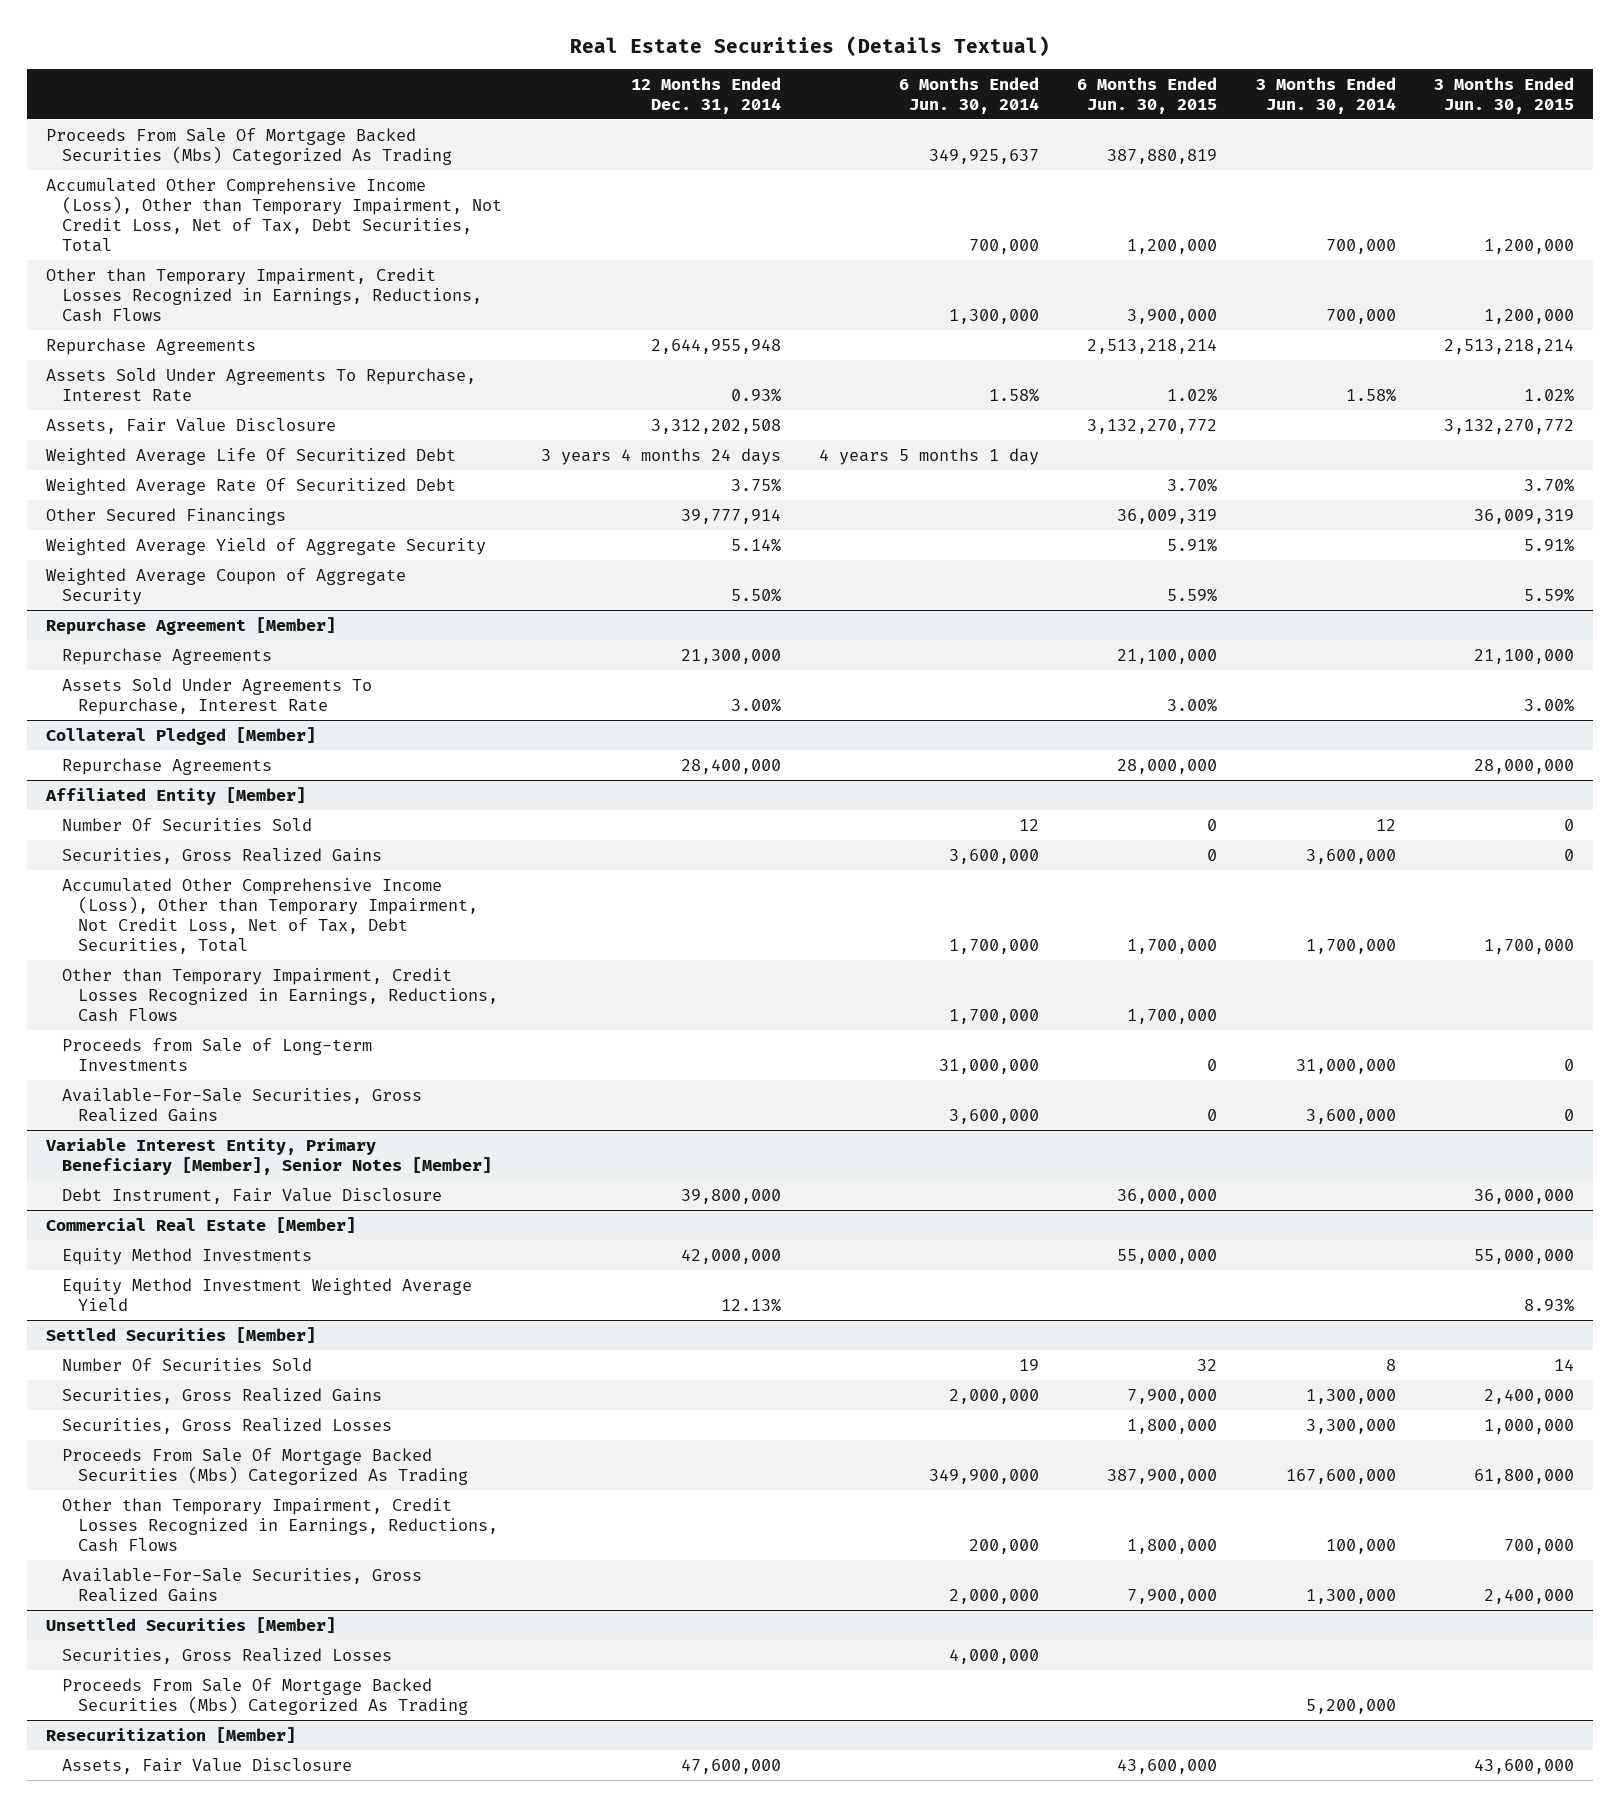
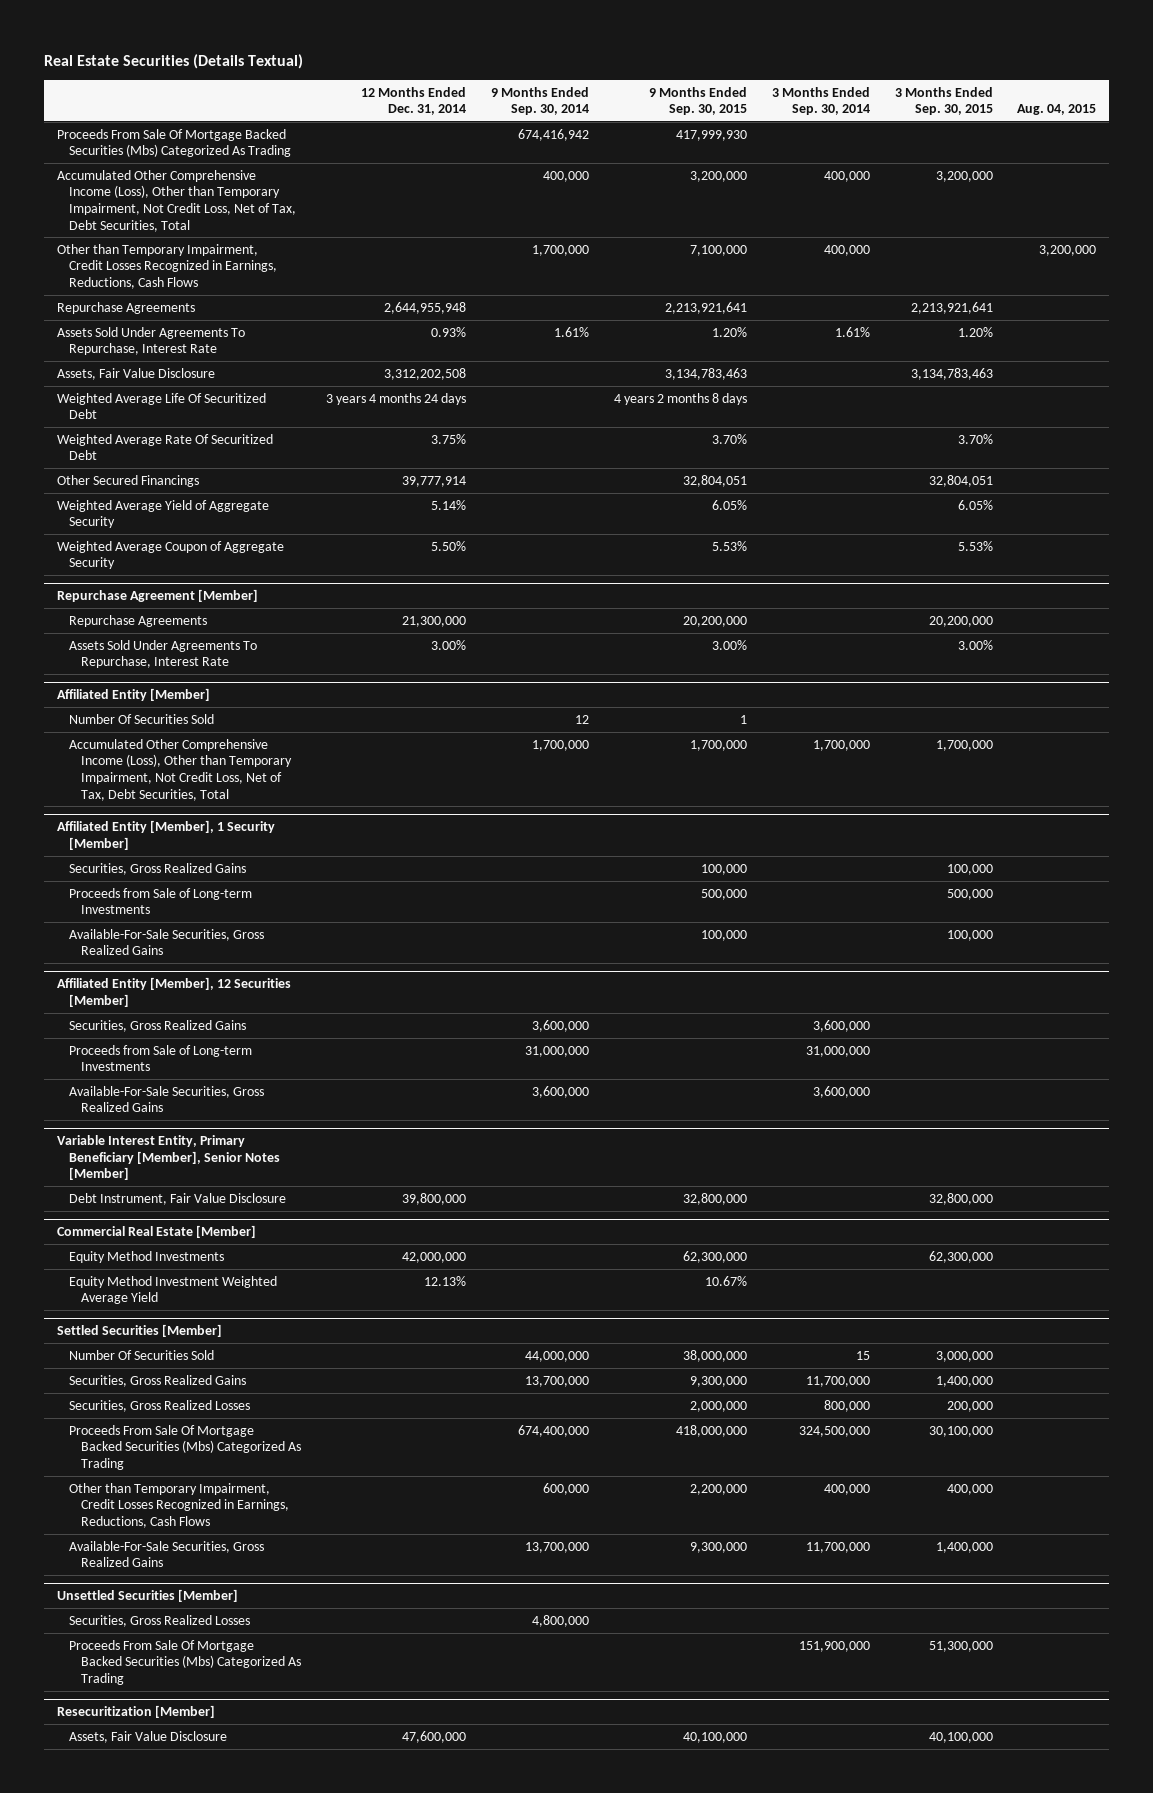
[899,76,1040,114] 6 Months Ended Jun. 30, 2014 -> none
[1077,76,1218,114] 6 Months Ended Jun. 30, 2015 -> none
[1255,76,1396,114] 3 Months Ended Jun. 30, 2014 -> none
[1434,76,1575,114] 3 Months Ended Jun. 30, 2015 -> none
none -> [490,86,589,116] 9 Months Ended Sep. 30, 2014
none -> [648,86,747,116] 9 Months Ended Sep. 30, 2015
none -> [771,86,870,116] 3 Months Ended Sep. 30, 2014
none -> [894,86,993,116] 3 Months Ended Sep. 30, 2015
none -> [1017,104,1097,116] Aug. 04, 2015
[46,726,317,745] Collateral Pledged [Member] -> none
[62,757,273,775] Repurchase Agreements -> none
[62,847,383,864] Securities, Gross Realized Gains -> none
[62,967,499,1022] Other than Temporary Impairment, Credit Losses Recognized in Earnings, Reductions, Cash Flows -> none
[62,1037,373,1071] Proceeds from Sale of Long-term Investments -> none
[62,1087,423,1122] Available-For-Sale Securities, Gross Realized Gains -> none
none -> [56,820,275,850] Affiliated Entity [Member], 1 Security [Member]
none -> [68,862,246,875] Securities, Gross Realized Gains
none -> [68,887,252,915] Proceeds from Sale of Long-term Investments
none -> [68,928,264,956] Available-For-Sale Securities, Gross Realized Gains
none -> [56,977,291,1007] Affiliated Entity [Member], 12 Securities [Member]
none -> [68,1019,246,1032] Securities, Gross Realized Gains
none -> [68,1044,252,1072] Proceeds from Sale of Long-term Investments
none -> [68,1085,264,1113] Available-For-Sale Securities, Gross Realized Gains

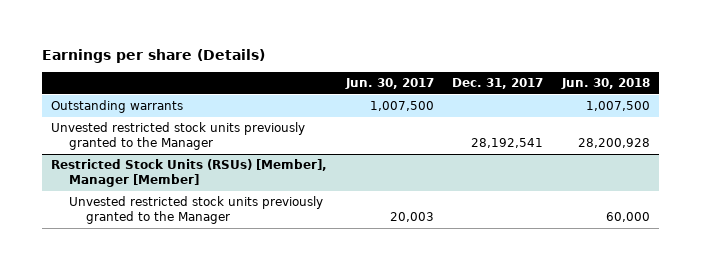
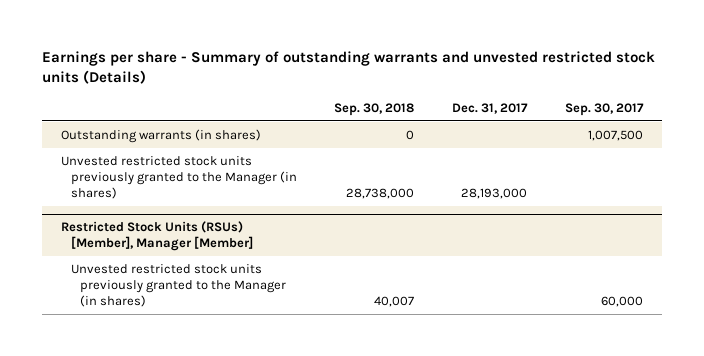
[41,49,265,64] Earnings per share (Details) -> [42,50,656,84] Earnings per share - Summary of outstanding warrants and unvested restricted stock units (Details)
[344,78,434,90] Jun. 30, 2017 -> none
[561,78,651,90] Jun. 30, 2018 -> none
none -> [334,102,415,116] Sep. 30, 2018
none -> [565,102,645,116] Sep. 30, 2017
[51,100,184,114] Outstanding warrants -> [60,128,261,143] Outstanding warrants (in shares)
[51,122,306,151] Unvested restricted stock units previously granted to the Manager -> [60,155,297,200] Unvested restricted stock units previously granted to the Manager (in shares)
[471,138,544,149] 28,192,541 -> [461,188,528,200] 28,193,000
[68,196,323,225] Unvested restricted stock units previously granted to the Manager -> [70,263,287,308] Unvested restricted stock units previously granted to the Manager (in shares)

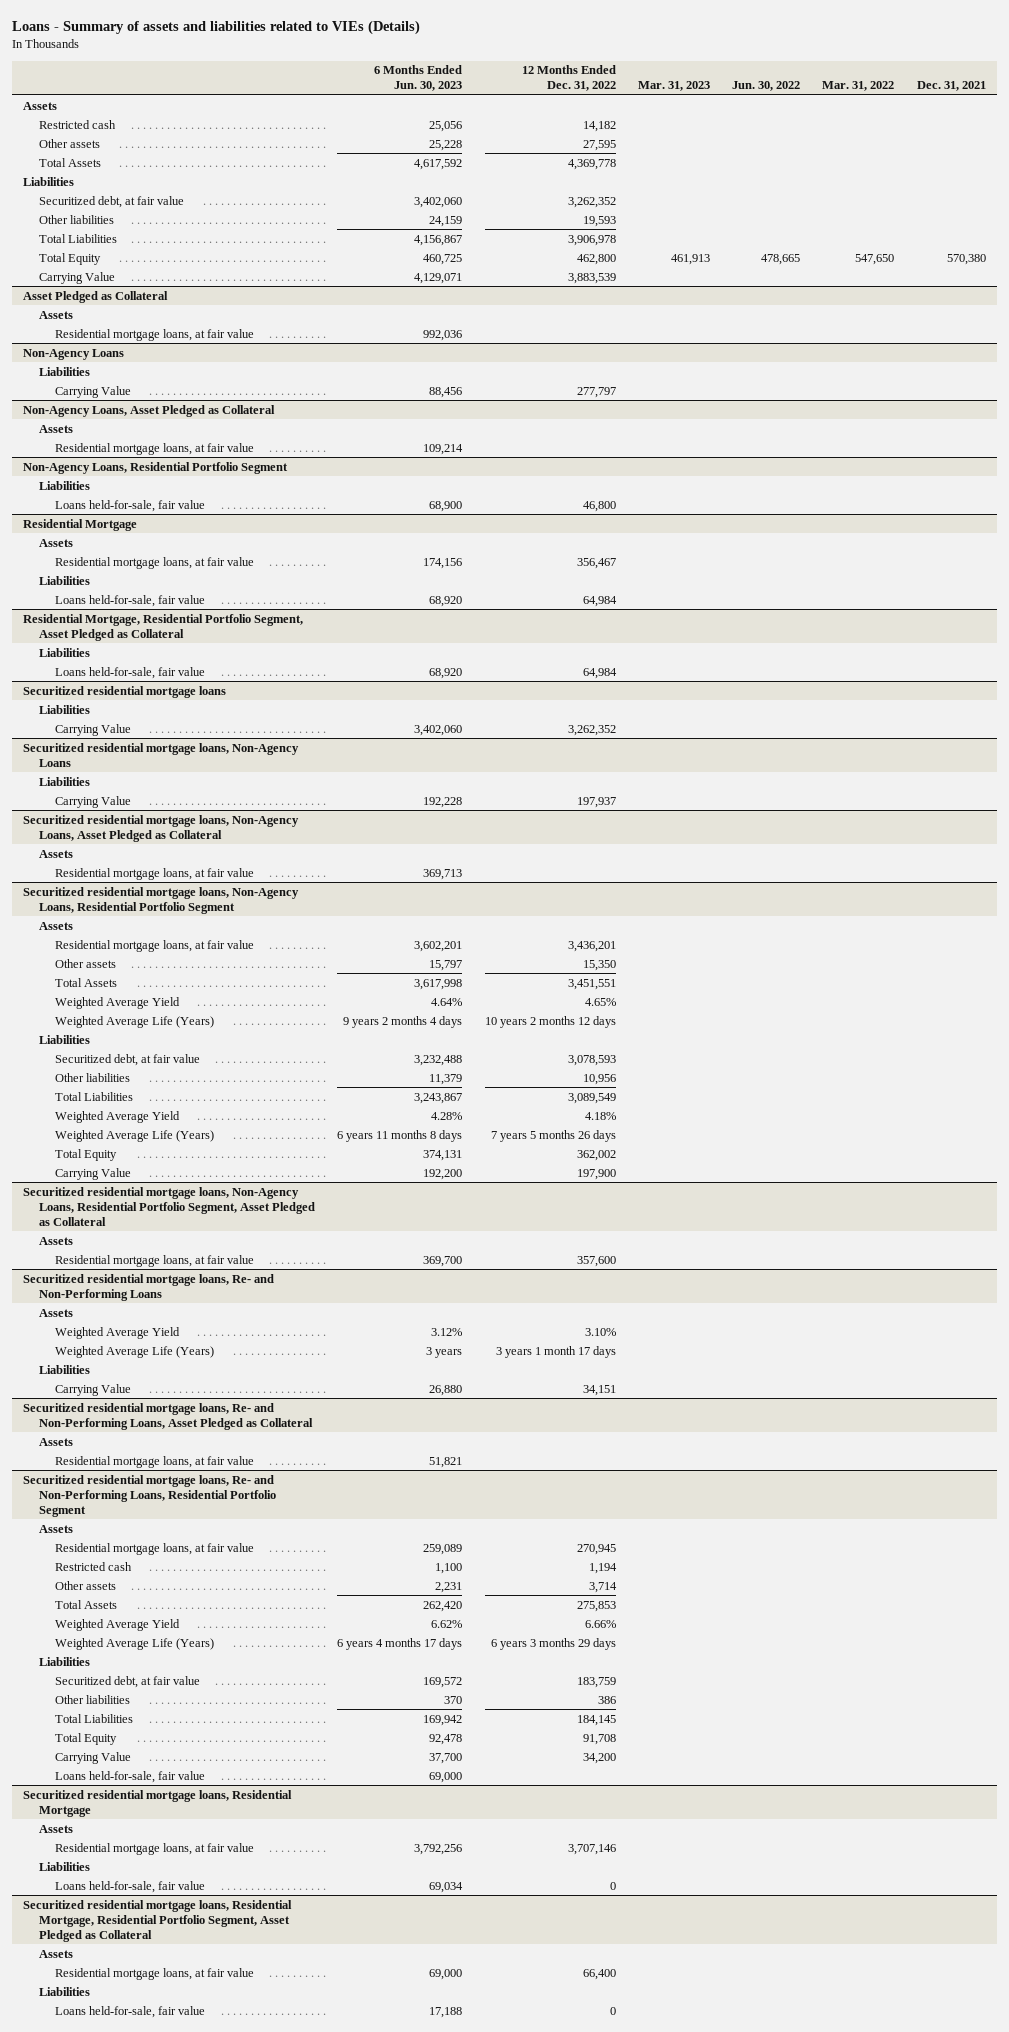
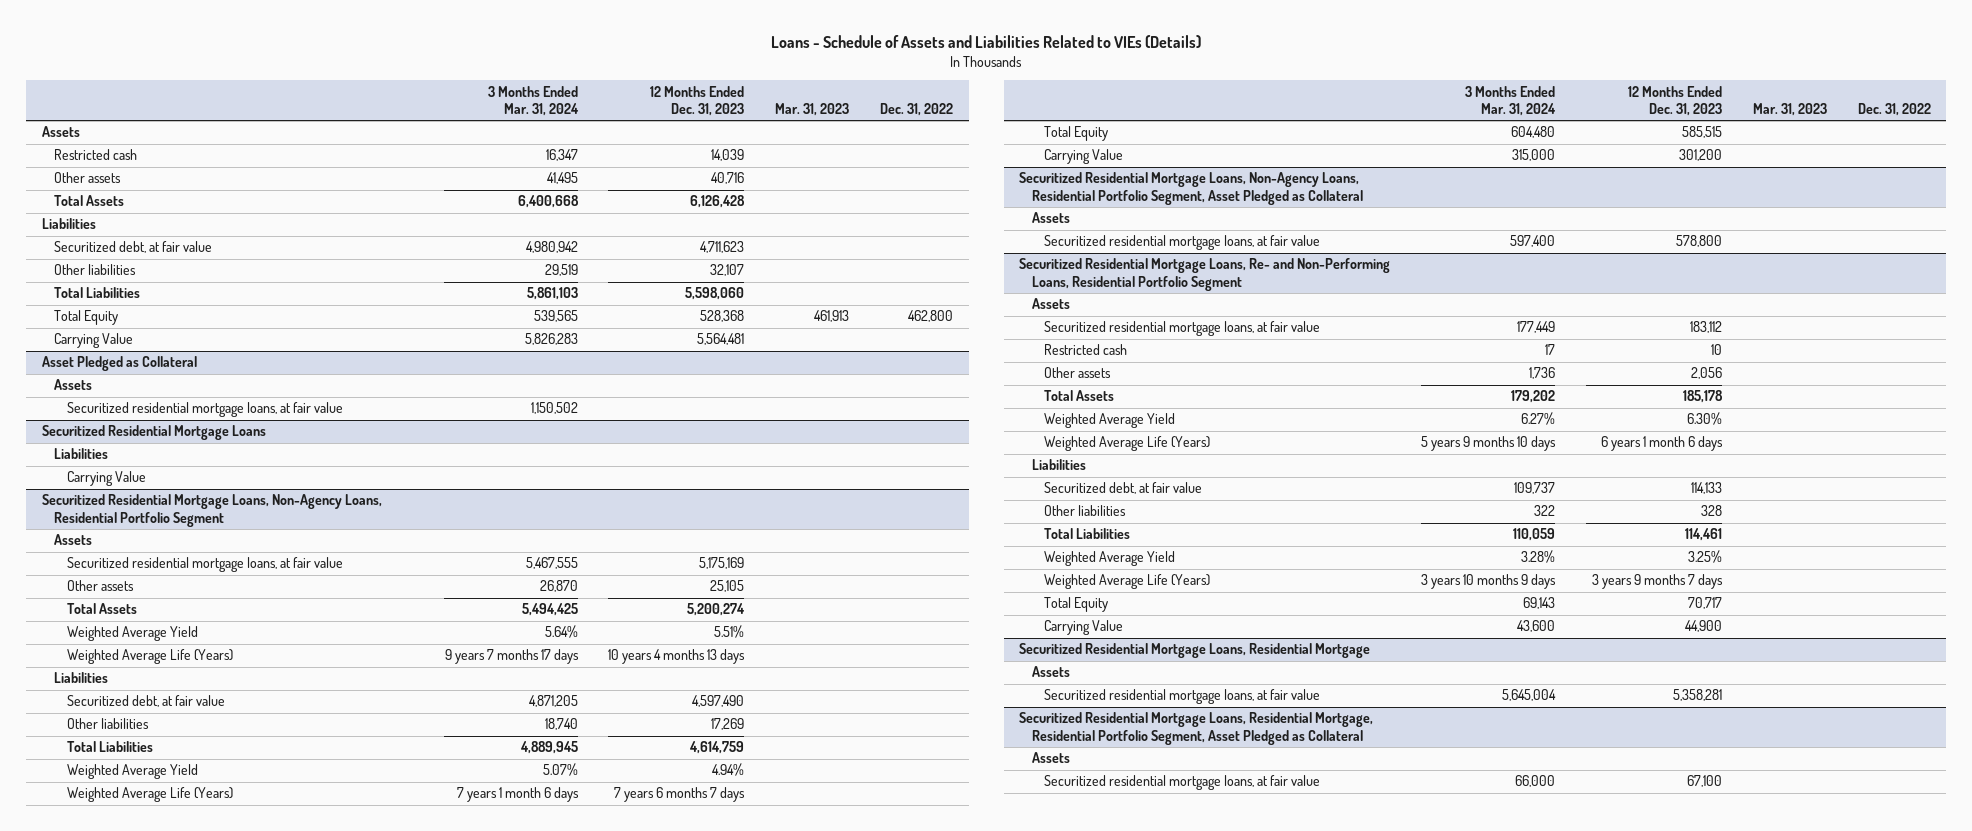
[12,20,421,36] Loans - Summary of assets and liabilities related to VIEs (Details) -> [771,34,1202,48] Loans - Schedule of Assets and Liabilities Related to VIEs (Details)
[374,65,463,92] 6 Months Ended Jun. 30, 2023 -> none
[521,65,616,92] 12 Months Ended Dec. 31, 2022 -> none
[732,81,801,92] Jun. 30, 2022 -> none
[822,81,895,92] Mar. 31, 2022 -> none
[916,81,986,92] Dec. 31, 2021 -> none
none -> [487,85,579,117] 3 Months Ended Mar. 31, 2024
none -> [650,85,745,117] 12 Months Ended Dec. 31, 2023
none -> [880,103,954,117] Dec. 31, 2022
[23,348,125,360] Non-Agency Loans -> none
[39,366,91,376] Liabilities -> none
[55,385,132,398] Carrying Value -> none
[23,404,276,417] Non-Agency Loans, Asset Pledged as Collateral -> none
[39,424,74,433] Assets -> none
[55,442,255,455] Residential mortgage loans, at fair value -> none
[23,461,289,474] Non-Agency Loans, Residential Portfolio Segment -> none
[39,480,91,490] Liabilities -> none
[55,499,206,512] Loans held-for-sale, fair value -> none
[23,518,138,531] Residential Mortgage -> none
[39,538,74,547] Assets -> none
[55,556,255,569] Residential mortgage loans, at fair value -> none
[39,575,91,585] Liabilities -> none
[55,594,206,607] Loans held-for-sale, fair value -> none
[23,613,304,641] Residential Mortgage, Residential Portfolio Segment, Asset Pledged as Collateral -> none
[39,647,91,657] Liabilities -> none
[55,666,206,679] Loans held-for-sale, fair value -> none
[55,328,255,341] Residential mortgage loans, at fair value -> [66,402,343,418] Securitized residential mortgage loans, at fair value
[23,685,227,698] Securitized residential mortgage loans -> [41,425,266,441] Securitized Residential Mortgage Loans
[23,742,300,767] Securitized residential mortgage loans, Non-Agency Loans -> none
[39,776,91,786] Liabilities -> none
[55,795,132,808] Carrying Value -> none
[23,814,300,842] Securitized residential mortgage loans, Non-Agency Loans, Asset Pledged as Collateral -> none
[39,849,74,858] Assets -> none
[55,867,255,880] Residential mortgage loans, at fair value -> none
[23,886,300,914] Securitized residential mortgage loans, Non-Agency Loans, Residential Portfolio Segment -> [41,494,382,527] Securitized Residential Mortgage Loans, Non-Agency Loans, Residential Portfolio Segment
[55,939,255,952] Residential mortgage loans, at fair value -> [66,557,343,573] Securitized residential mortgage loans, at fair value
[23,1186,316,1226] Securitized residential mortgage loans, Non-Agency Loans, Residential Portfolio Segment, Asset Pledged as Collateral -> [1018,172,1363,205] Securitized Residential Mortgage Loans, Non-Agency Loans, Residential Portfolio Segment, Asset Pledged as Collateral
[23,1273,275,1301] Securitized residential mortgage loans, Re- and Non-Performing Loans -> none
[39,1308,74,1317] Assets -> none
[55,1326,181,1339] Weighted Average Yield -> none
[55,1345,215,1358] Weighted Average Life (Years) -> none
[39,1364,91,1374] Liabilities -> none
[55,1383,132,1396] Carrying Value -> none
[23,1402,314,1430] Securitized residential mortgage loans, Re- and Non-Performing Loans, Asset Pledged as Collateral -> none
[39,1437,74,1446] Assets -> none
[55,1455,255,1468] Residential mortgage loans, at fair value -> none
[55,1254,255,1267] Residential mortgage loans, at fair value -> [1044,235,1321,251] Securitized residential mortgage loans, at fair value
[23,1474,277,1517] Securitized residential mortgage loans, Re- and Non-Performing Loans, Residential Portfolio Segment -> [1018,258,1390,291] Securitized Residential Mortgage Loans, Re- and Non-Performing Loans, Residential Portfolio Segment
[55,1542,255,1555] Residential mortgage loans, at fair value -> [1044,321,1321,337] Securitized residential mortgage loans, at fair value
none -> [1044,551,1176,567] Weighted Average Yield
none -> [1044,574,1211,590] Weighted Average Life (Years)
[55,1770,206,1783] Loans held-for-sale, fair value -> none
[23,1789,293,1817] Securitized residential mortgage loans, Residential Mortgage -> [1018,643,1370,659] Securitized Residential Mortgage Loans, Residential Mortgage
[39,1861,91,1871] Liabilities -> none
[55,1880,206,1893] Loans held-for-sale, fair value -> none
[55,1842,255,1855] Residential mortgage loans, at fair value -> [1044,689,1321,705] Securitized residential mortgage loans, at fair value
[23,1899,293,1942] Securitized residential mortgage loans, Residential Mortgage, Residential Portfolio Segment, Asset Pledged as Collateral -> [1018,712,1373,745] Securitized Residential Mortgage Loans, Residential Mortgage, Residential Portfolio Segment, Asset Pledged as Collateral
[39,1986,91,1996] Liabilities -> none
[55,2005,206,2018] Loans held-for-sale, fair value -> none
[55,1967,255,1980] Residential mortgage loans, at fair value -> [1044,775,1321,791] Securitized residential mortgage loans, at fair value

